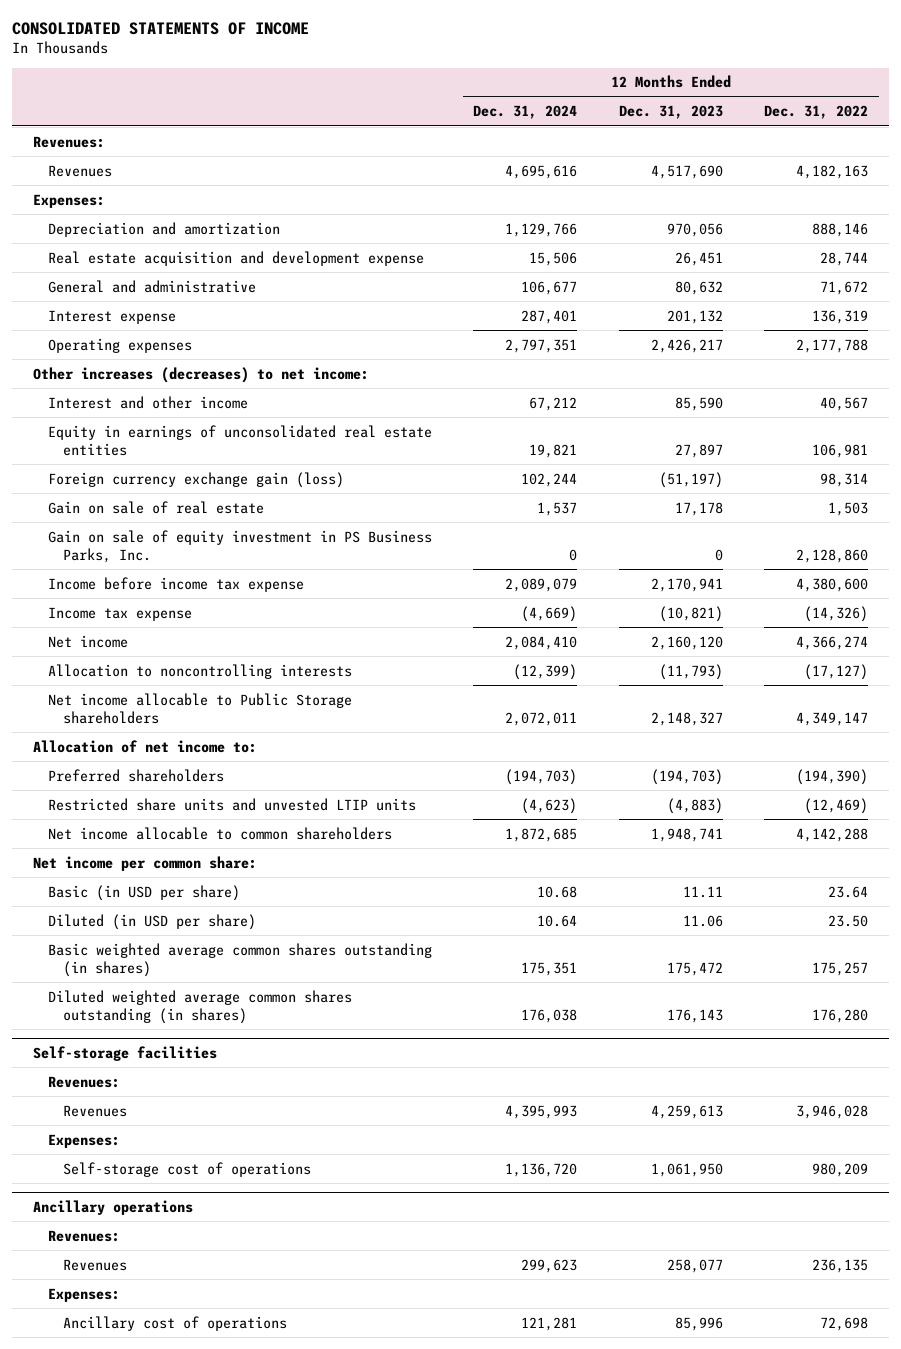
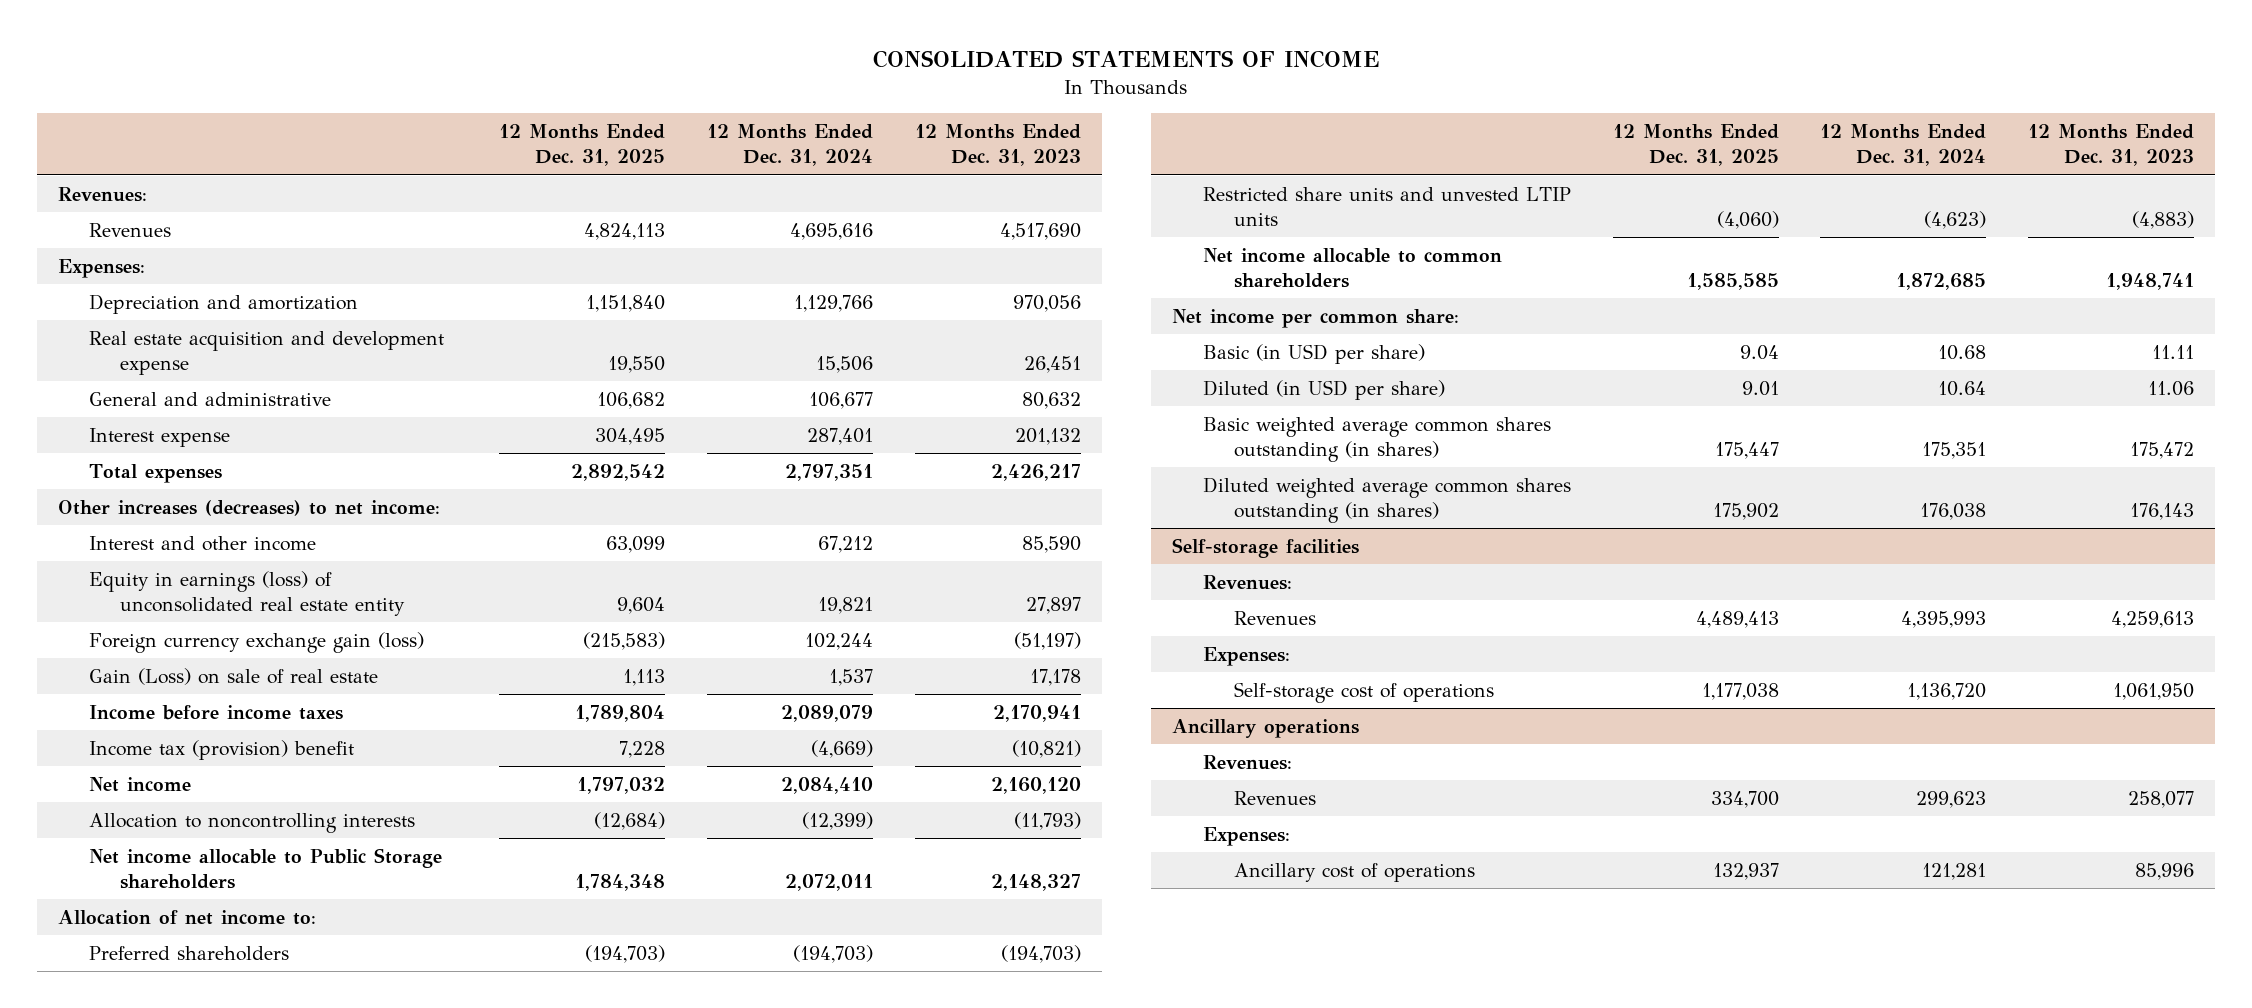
[764,105,869,120] Dec. 31, 2022 -> none
none -> [498,124,665,167] 12 Months Ended Dec. 31, 2025
[47,337,192,353] Operating expenses -> [89,463,223,483] Total expenses
[47,424,432,456] Equity in earnings of unconsolidated real estate entities -> [89,570,406,617] Equity in earnings (loss) of unconsolidated real estate entity
[47,529,432,563] Gain on sale of equity investment in PS Business Parks, Inc. -> none
[47,500,264,514] Gain on sale of real estate -> [89,667,379,685] Gain (Loss) on sale of real estate
[47,576,304,592] Income before income tax expense -> [89,704,344,720] Income before income taxes
[47,606,192,621] Income tax expense -> [89,739,355,760] Income tax (provision) benefit

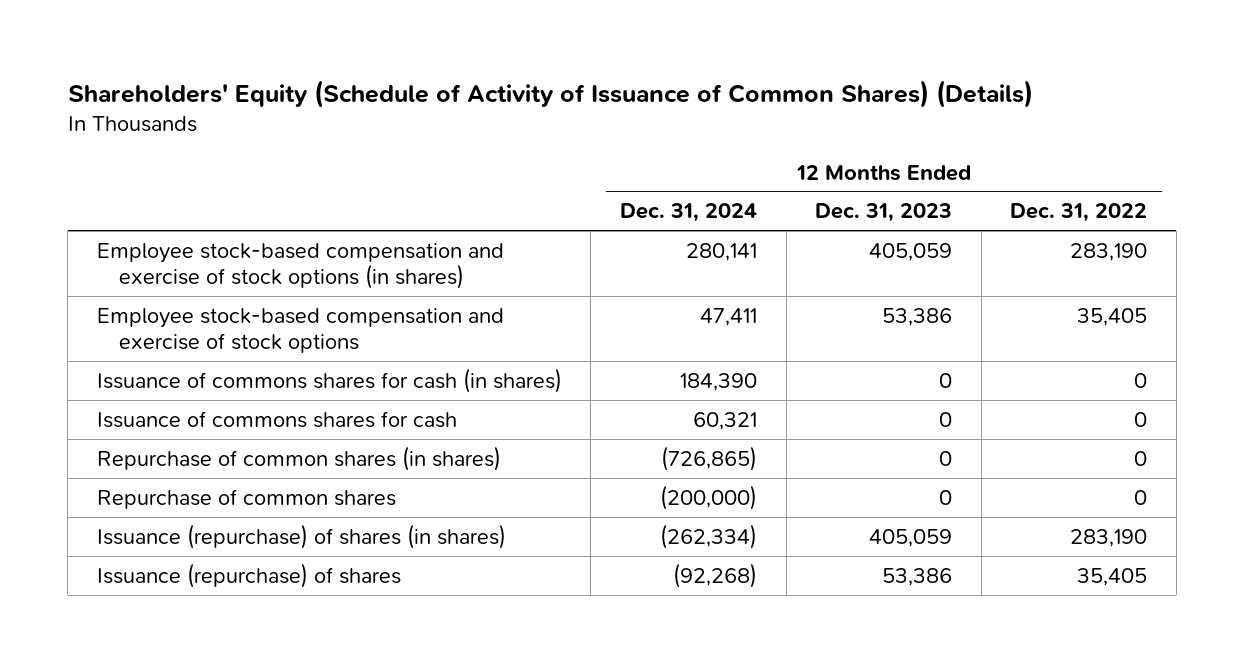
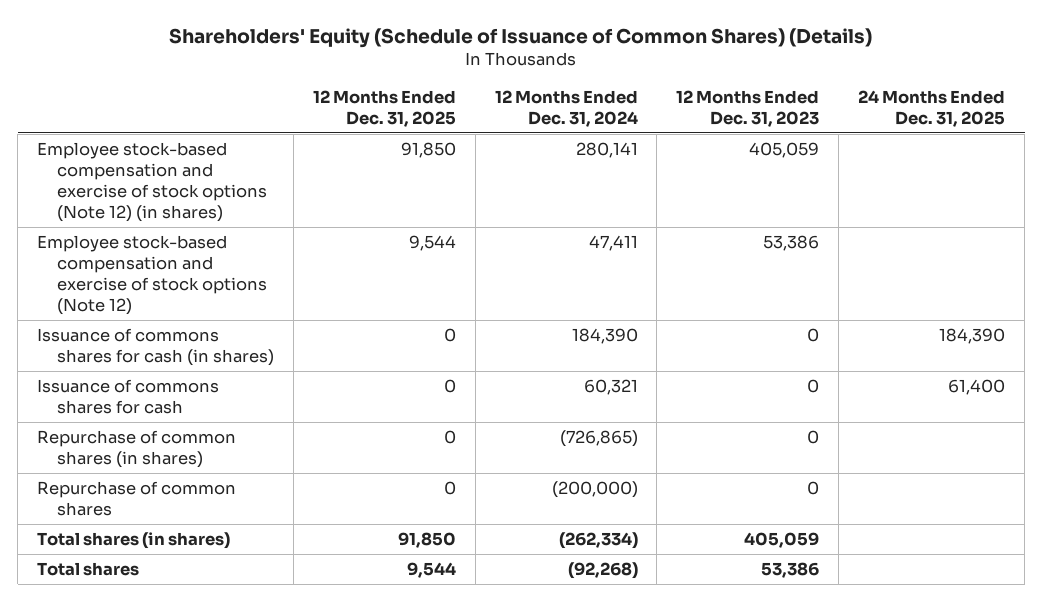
[67,79,1033,108] Shareholders' Equity (Schedule of Activity of Issuance of Common Shares) (Details) -> [169,28,873,49] Shareholders' Equity (Schedule of Issuance of Common Shares) (Details)
[1010,203,1148,223] Dec. 31, 2022 -> none
none -> [312,89,456,127] 12 Months Ended Dec. 31, 2025
none -> [858,89,1006,127] 24 Months Ended Dec. 31, 2025
[96,242,504,289] Employee stock-based compensation and exercise of stock options (in shares) -> [37,142,267,222] Employee stock-based compensation and exercise of stock options (Note 12) (in shares)
[96,307,504,353] Employee stock-based compensation and exercise of stock options -> [37,235,267,315] Employee stock-based compensation and exercise of stock options (Note 12)
[96,523,506,549] Issuance (repurchase) of shares (in shares) -> [37,532,231,550] Total shares (in shares)
[96,562,401,588] Issuance (repurchase) of shares -> [37,562,140,577] Total shares

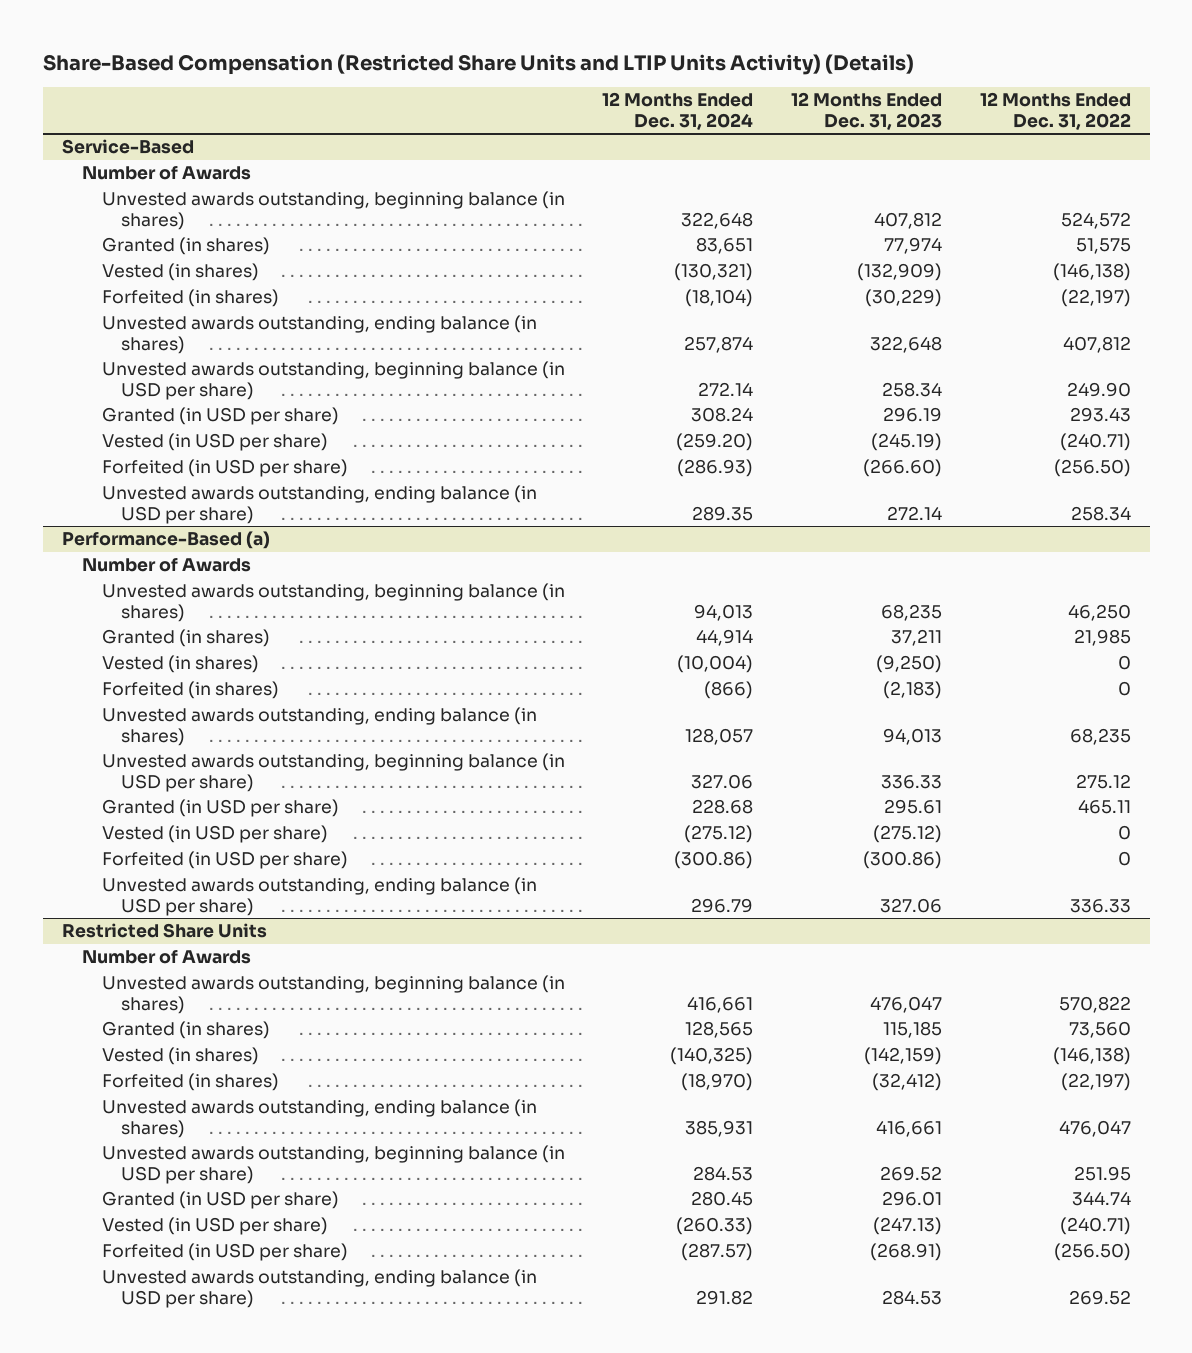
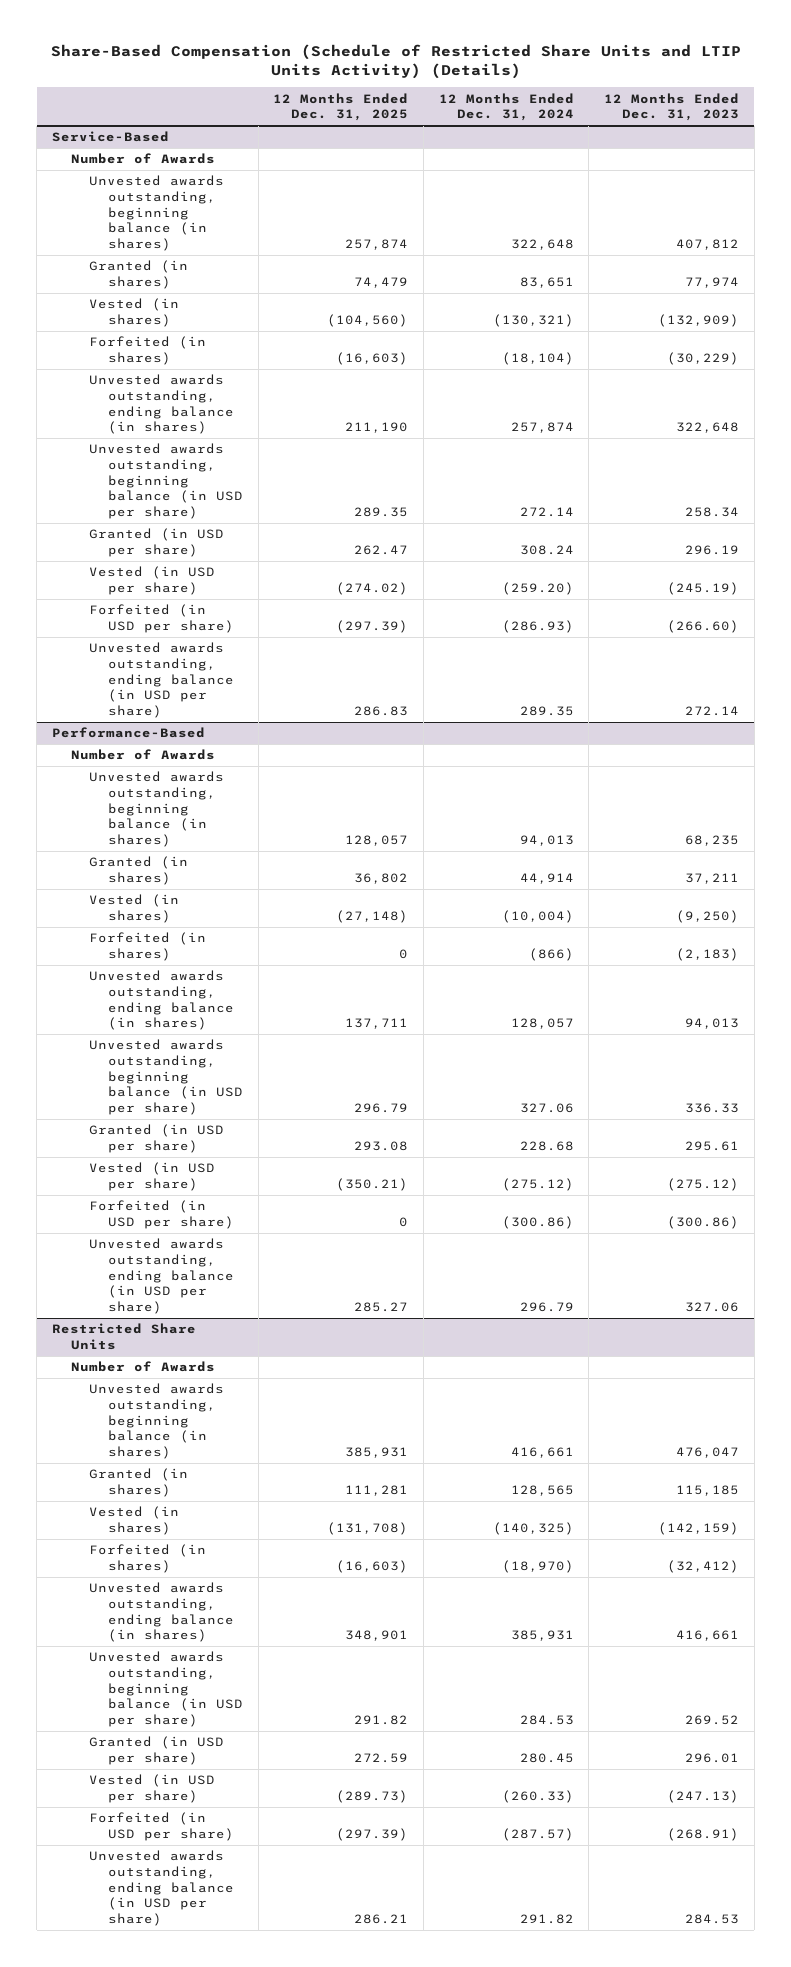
[42,53,914,75] Share-Based Compensation (Restricted Share Units and LTIP Units Activity) (Details) -> [50,43,741,79] Share-Based Compensation (Schedule of Restricted Share Units and LTIP Units Activity) (Details)
[979,92,1131,130] 12 Months Ended Dec. 31, 2022 -> none
none -> [273,92,409,122] 12 Months Ended Dec. 31, 2025
[61,531,270,550] Performance-Based (a) -> [52,727,206,739] Performance-Based

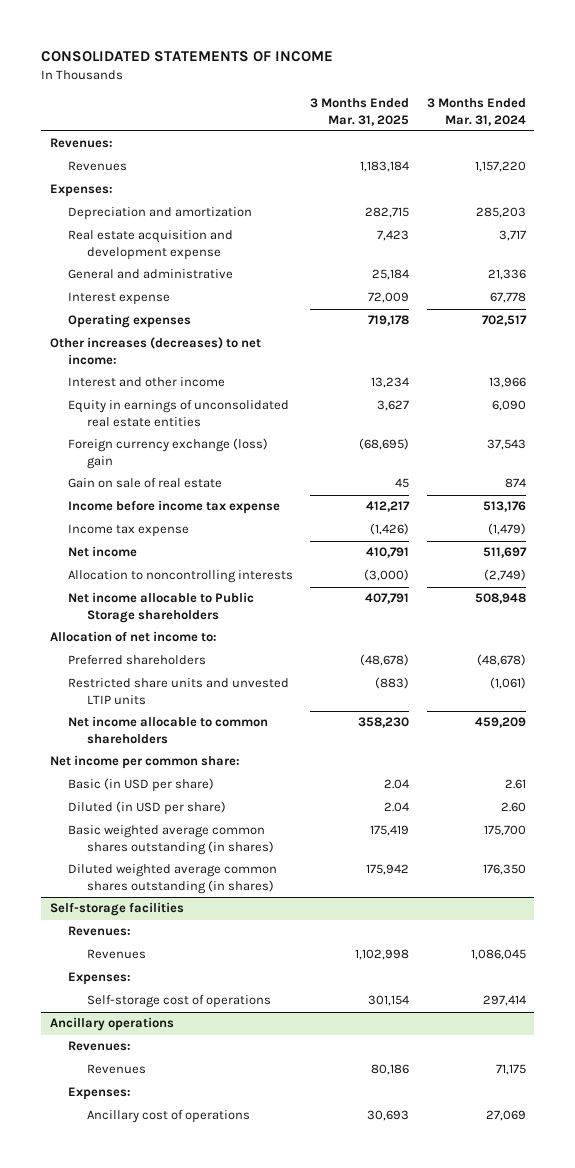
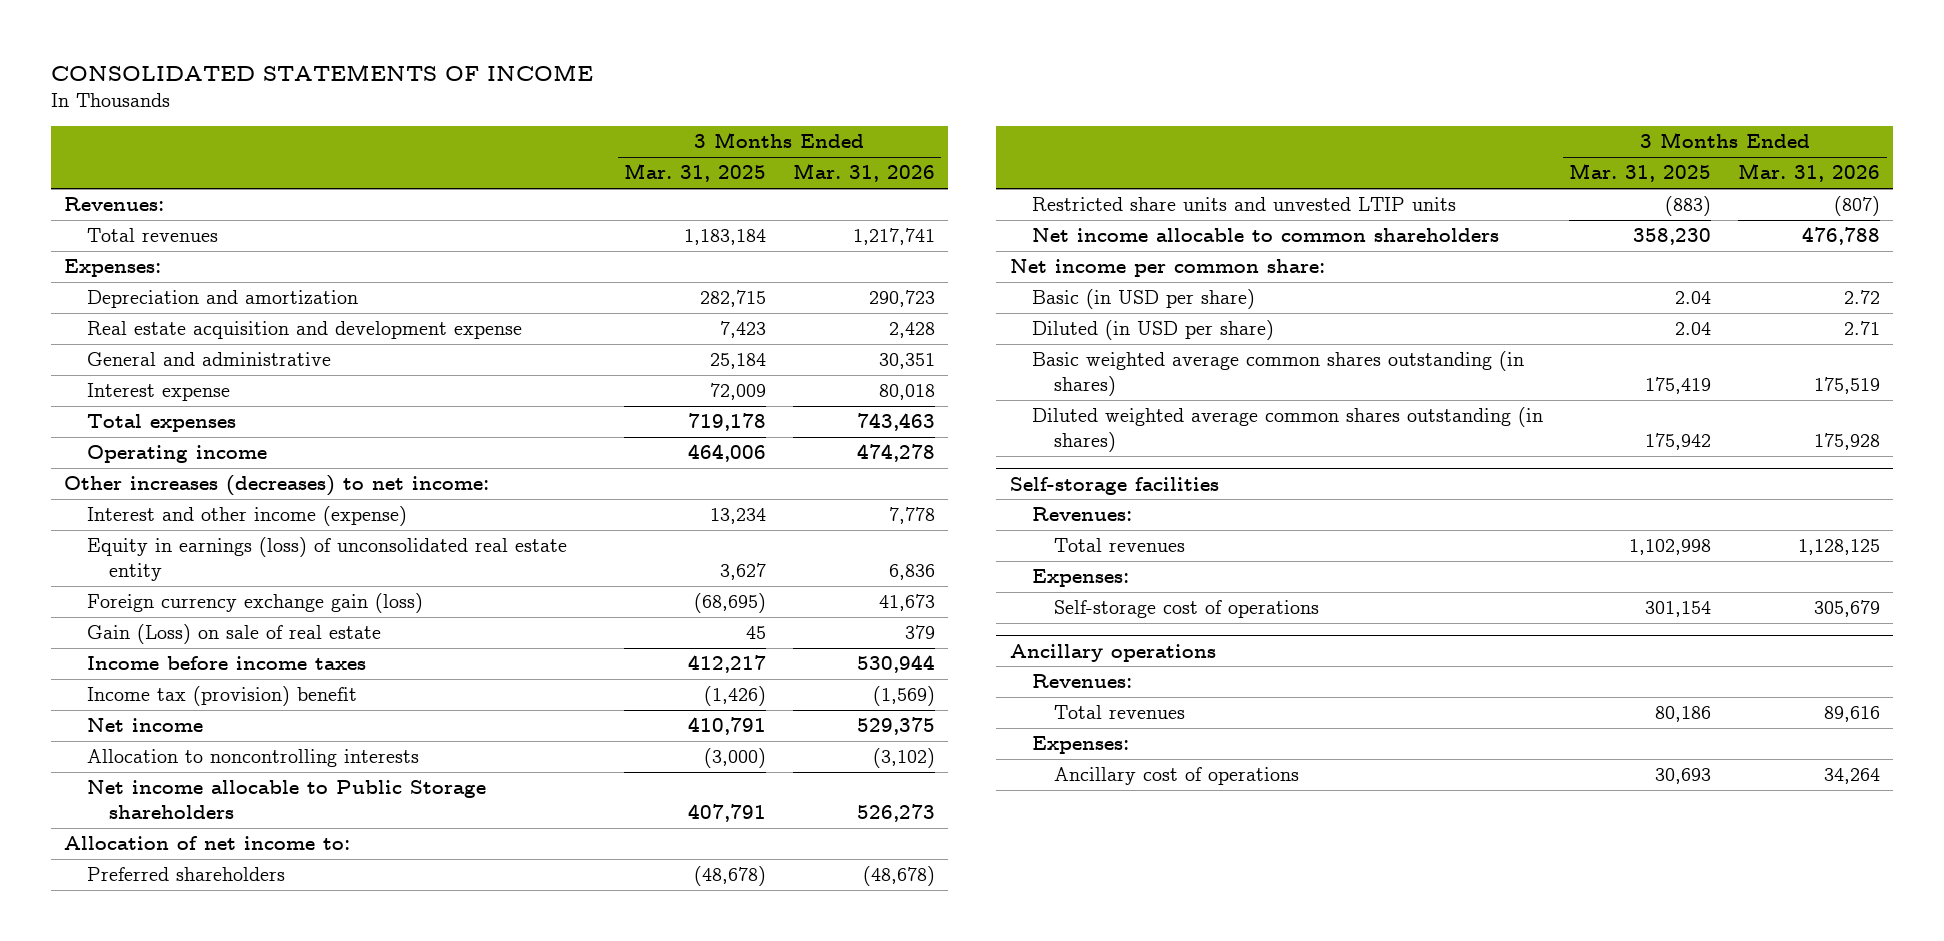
[426,98,526,126] 3 Months Ended Mar. 31, 2024 -> none
none -> [792,163,935,183] Mar. 31, 2026
[68,161,128,172] Revenues -> [86,228,218,243] Total revenues
[68,314,192,329] Operating expenses -> [86,414,236,433] Total expenses
none -> [86,445,267,464] Operating income
[68,377,226,388] Interest and other income -> [86,506,407,527] Interest and other income (expense)
[68,400,290,427] Equity in earnings of unconsolidated real estate entities -> [86,537,567,582] Equity in earnings (loss) of unconsolidated real estate entity
[68,438,269,469] Foreign currency exchange (loss) gain -> [86,593,423,614] Foreign currency exchange gain (loss)
[68,478,223,489] Gain on sale of real estate -> [86,624,381,645] Gain (Loss) on sale of real estate
[68,500,281,515] Income before income tax expense -> [86,656,366,671] Income before income taxes
[68,524,190,538] Income tax expense -> [86,686,357,707] Income tax (provision) benefit
[87,949,147,960] Revenues -> [1054,538,1186,553] Total revenues
[87,1064,147,1075] Revenues -> [1054,705,1186,720] Total revenues

